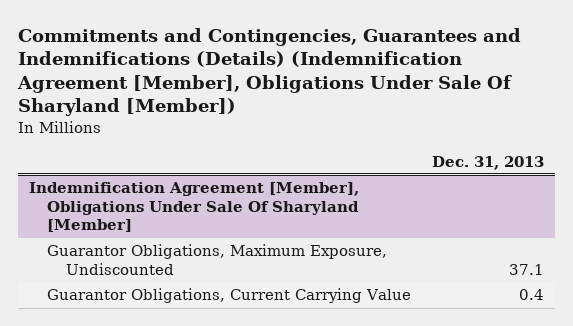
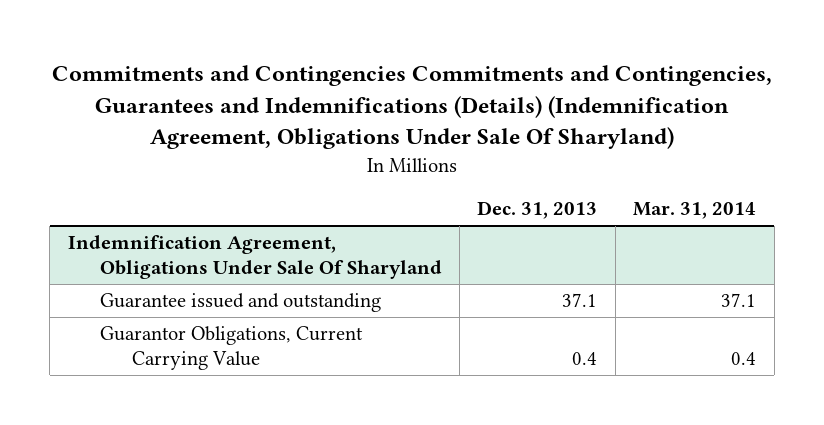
[17,27,522,117] Commitments and Contingencies, Guarantees and Indemnifications (Details) (Indemnification Agreement [Member], Obligations Under Sale Of Sharyland [Member]) -> [51,65,772,150] Commitments and Contingencies Commitments and Contingencies, Guarantees and Indemnifications (Details) (Indemnification Agreement, Obligations Under Sale Of Sharyland)
none -> [633,202,757,220] Mar. 31, 2014
[28,182,360,233] Indemnification Agreement [Member], Obligations Under Sale Of Sharyland [Member] -> [67,235,442,279] Indemnification Agreement, Obligations Under Sale Of Sharyland
[47,244,388,275] Guarantor Obligations, Maximum Exposure, Undiscounted -> [99,293,381,313] Guarantee issued and outstanding

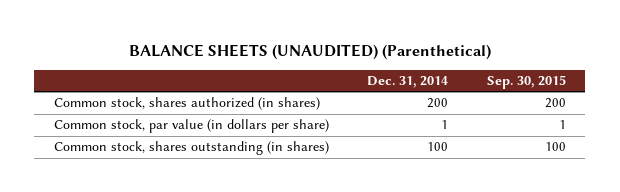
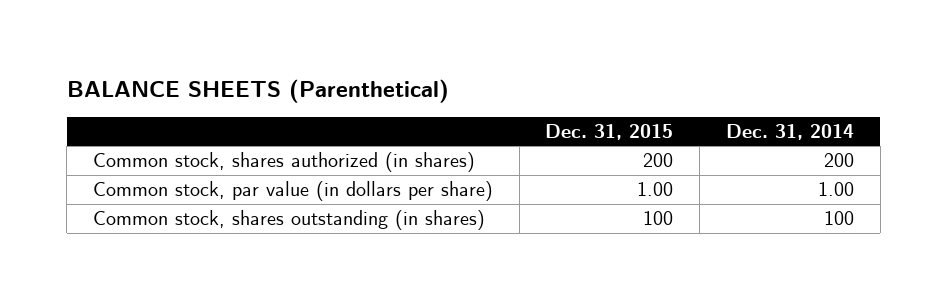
[128,43,491,60] BALANCE SHEETS (UNAUDITED) (Parenthetical) -> [66,79,449,104] BALANCE SHEETS (Parenthetical)
[487,74,567,89] Sep. 30, 2015 -> none
none -> [545,123,674,140] Dec. 31, 2015
[441,120,449,130] 1 -> [817,182,854,197] 1.00

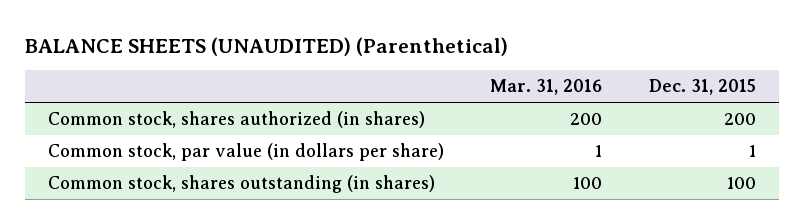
[66,79,449,104] BALANCE SHEETS (Parenthetical) -> [24,36,508,56] BALANCE SHEETS (UNAUDITED) (Parenthetical)
[725,123,854,140] Dec. 31, 2014 -> none
none -> [490,79,603,96] Mar. 31, 2016
[637,182,674,197] 1.00 -> [747,145,756,158] 1

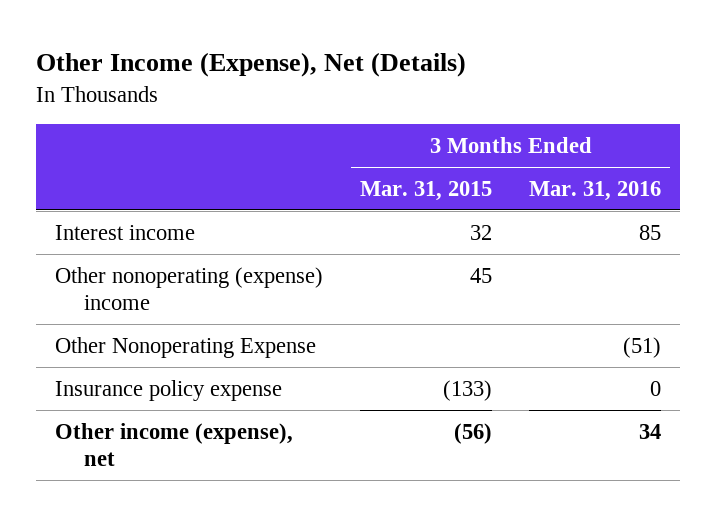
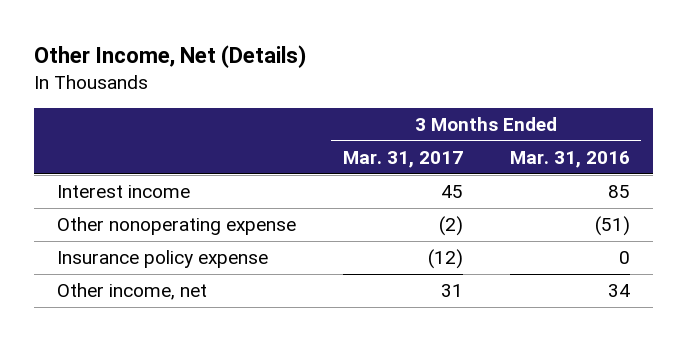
[36,52,467,78] Other Income (Expense), Net (Details) -> [33,45,306,69] Other Income, Net (Details)
[359,180,492,201] Mar. 31, 2015 -> none
none -> [342,150,463,168] Mar. 31, 2017
[54,266,323,311] Other nonoperating (expense) income -> none
[54,336,316,358] Other Nonoperating Expense -> [57,217,297,236] Other nonoperating expense
[54,422,293,467] Other income (expense), net -> [57,283,208,301] Other income, net

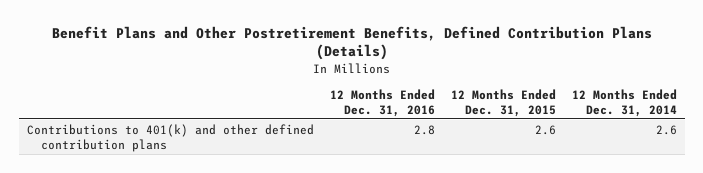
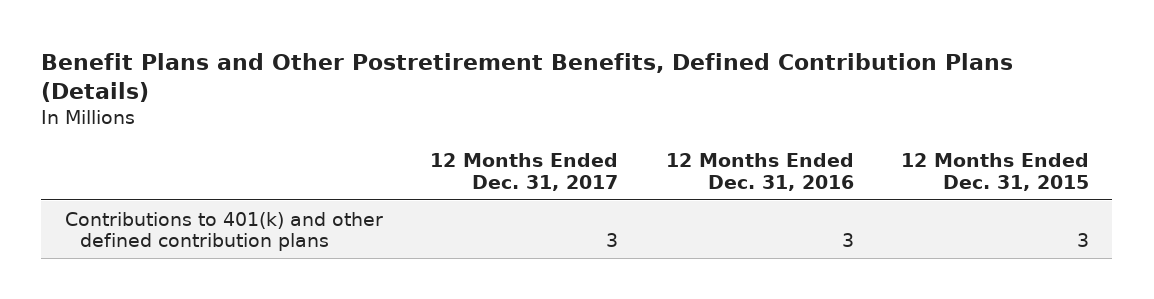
[571,88,677,117] 12 Months Ended Dec. 31, 2014 -> none
none -> [430,153,619,191] 12 Months Ended Dec. 31, 2017
[413,124,435,135] 2.8 -> [841,233,854,248] 3
[534,124,556,135] 2.6 -> [1076,233,1089,248] 3

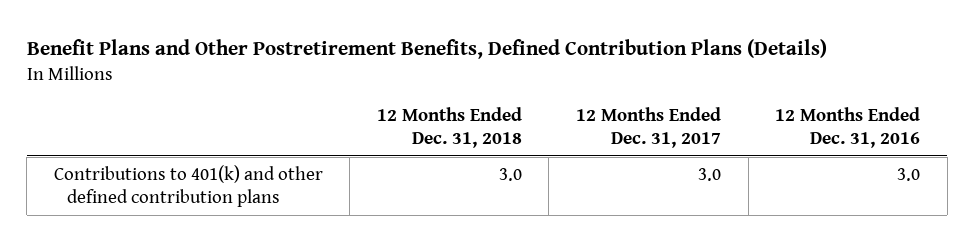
[900,153,1089,191] 12 Months Ended Dec. 31, 2015 -> none
none -> [376,107,522,148] 12 Months Ended Dec. 31, 2018
[606,233,619,248] 3 -> [698,168,722,182] 3.0
[841,233,854,248] 3 -> [897,168,921,182] 3.0

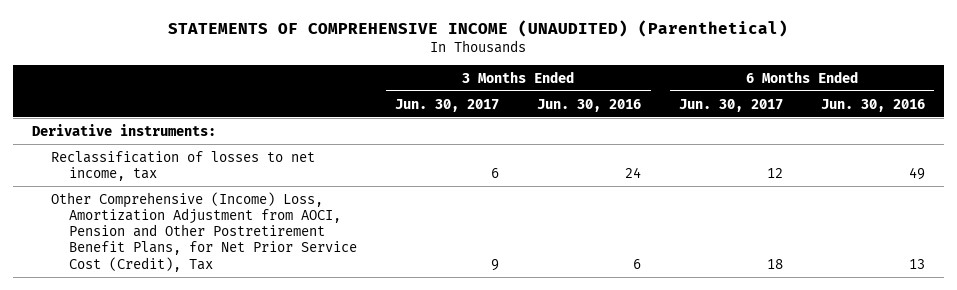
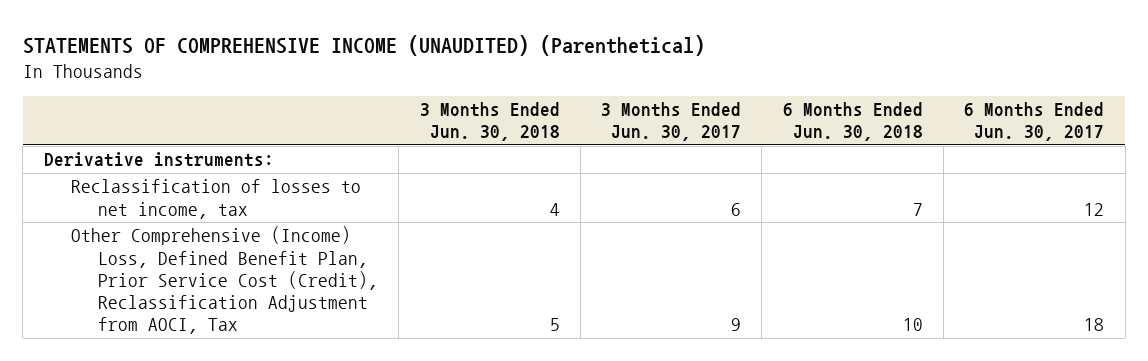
[537,98,642,112] Jun. 30, 2016 -> none
[820,98,925,112] Jun. 30, 2016 -> none
none -> [419,101,560,142] 3 Months Ended Jun. 30, 2018
none -> [782,101,923,142] 6 Months Ended Jun. 30, 2018
[50,191,358,272] Other Comprehensive (Income) Loss, Amortization Adjustment from AOCI, Pension and Other Postretirement Benefit Plans, for Net Prior Service Cost (Credit), Tax -> [70,226,379,335] Other Comprehensive (Income) Loss, Defined Benefit Plan, Prior Service Cost (Credit), Reclassification Adjustment from AOCI, Tax

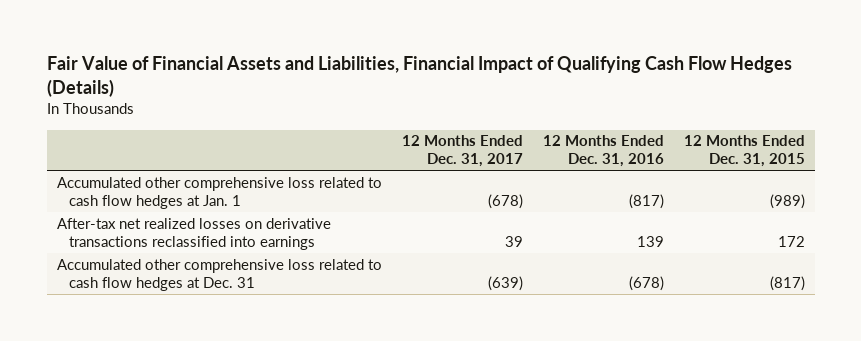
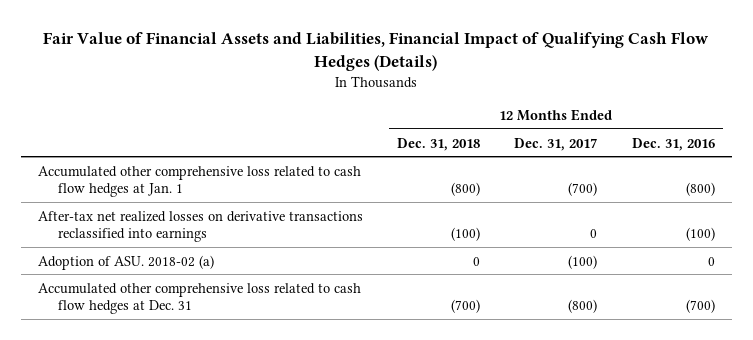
[683,135,805,168] 12 Months Ended Dec. 31, 2015 -> none
none -> [397,137,481,151] Dec. 31, 2018
[487,193,523,209] (678) -> [568,181,598,196] (700)
[628,193,664,209] (817) -> [685,181,715,196] (800)
[504,235,523,247] 39 -> [590,228,598,238] 0
[636,235,664,247] 139 -> [685,226,715,241] (100)
none -> [38,254,215,270] Adoption of ASU. 2018-02 (a)
[487,275,523,291] (639) -> [568,298,598,313] (800)
[628,275,664,291] (678) -> [685,298,715,313] (700)

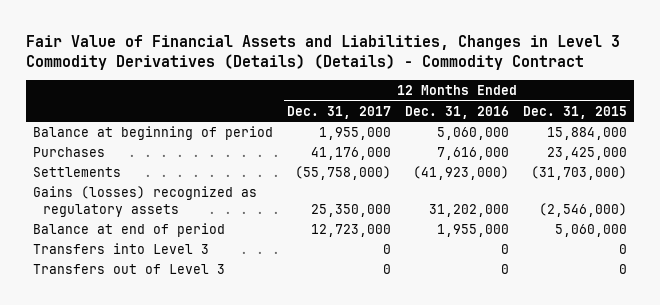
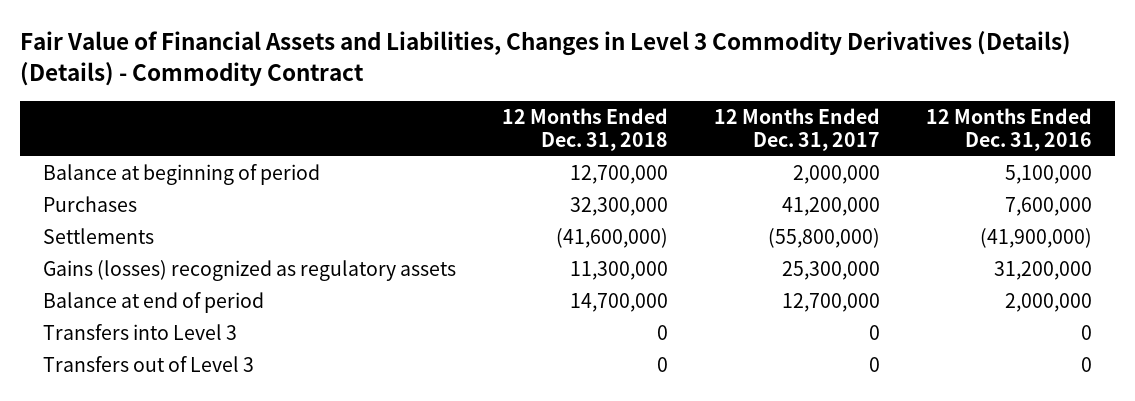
[522,105,627,119] Dec. 31, 2015 -> none
none -> [501,107,668,151] 12 Months Ended Dec. 31, 2018
[319,127,392,141] 1,955,000 -> [792,165,880,185] 2,000,000
[436,127,509,141] 5,060,000 -> [1005,165,1093,185] 5,100,000
[311,147,392,161] 41,176,000 -> [781,197,880,217] 41,200,000
[436,147,509,161] 7,616,000 -> [1005,197,1093,217] 7,600,000
[295,166,392,181] (55,758,000) -> [767,228,880,249] (55,800,000)
[412,166,509,181] (41,923,000) -> [980,228,1093,249] (41,900,000)
[311,203,392,217] 25,350,000 -> [781,261,880,281] 25,300,000
[428,203,509,217] 31,202,000 -> [994,261,1093,281] 31,200,000
[311,224,392,238] 12,723,000 -> [781,293,880,313] 12,700,000
[436,224,509,238] 1,955,000 -> [1005,293,1093,313] 2,000,000

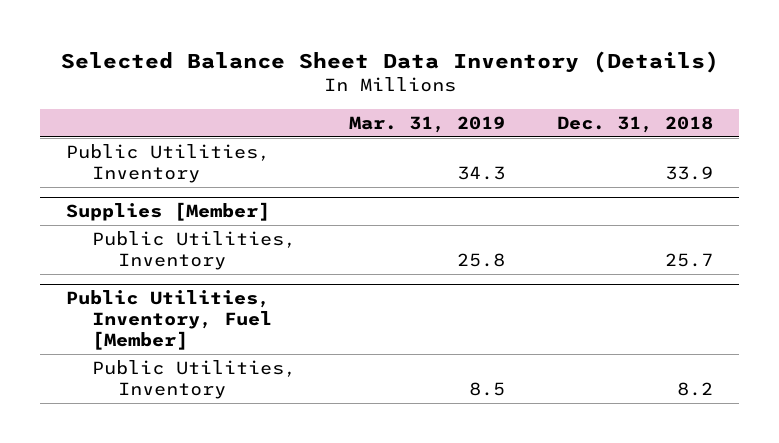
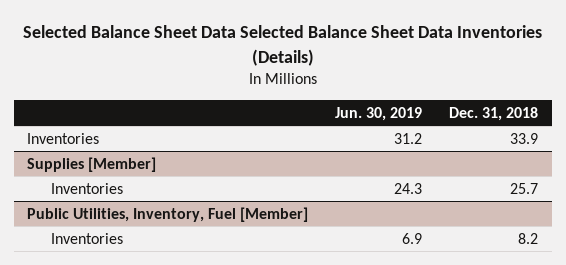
[60,50,719,73] Selected Balance Sheet Data Inventory (Details) -> [22,25,542,66] Selected Balance Sheet Data Selected Balance Sheet Data Inventories (Details)
[348,115,505,133] Mar. 31, 2019 -> none
none -> [335,106,423,121] Jun. 30, 2019
[66,144,271,183] Public Utilities, Inventory -> [27,132,100,144] Inventories
[92,231,297,270] Public Utilities, Inventory -> [50,182,123,194] Inventories
[92,360,297,399] Public Utilities, Inventory -> [50,232,123,244] Inventories

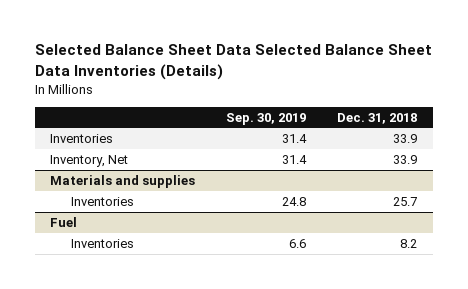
[335,106,423,121] Jun. 30, 2019 -> none
none -> [226,112,307,125] Sep. 30, 2019
none -> [50,155,129,168] Inventory, Net
[27,156,157,172] Supplies [Member] -> [50,175,196,189] Materials and supplies
[27,206,309,222] Public Utilities, Inventory, Fuel [Member] -> [50,217,78,228] Fuel

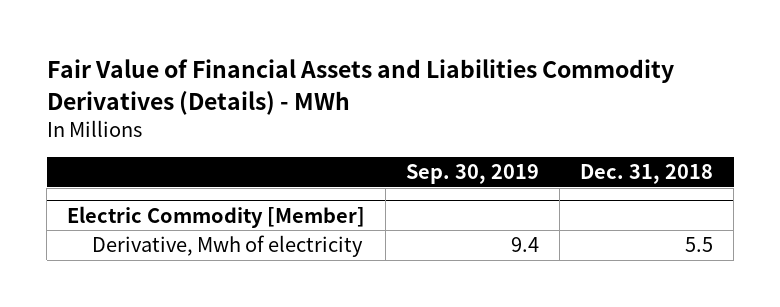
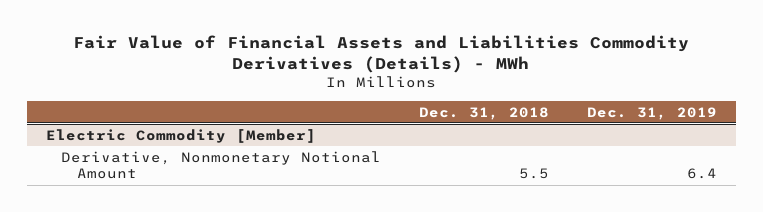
[406,164,540,185] Sep. 30, 2019 -> none
none -> [587,106,718,120] Dec. 31, 2019
[91,235,363,258] Derivative, Mwh of electricity -> [61,150,382,180] Derivative, Nonmonetary Notional Amount

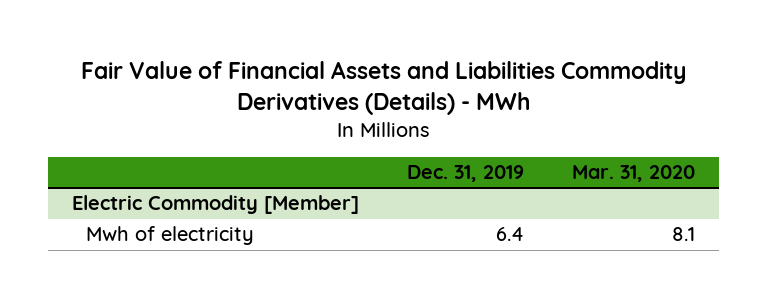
[419,106,550,120] Dec. 31, 2018 -> none
none -> [572,165,696,183] Mar. 31, 2020
[61,150,382,180] Derivative, Nonmonetary Notional Amount -> [86,226,255,246] Mwh of electricity

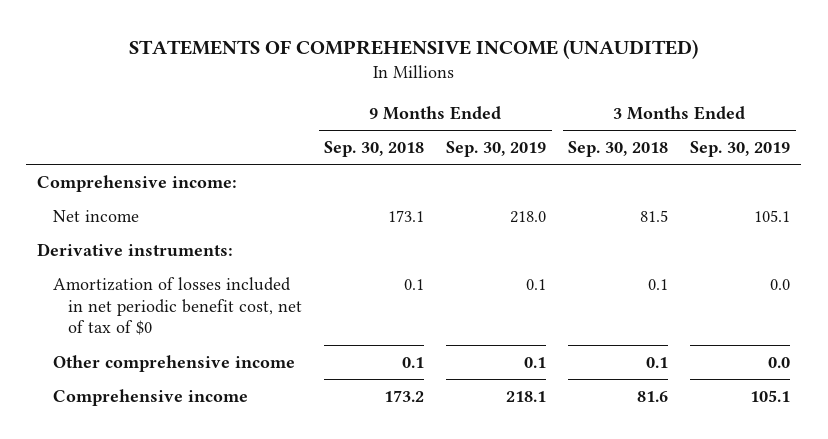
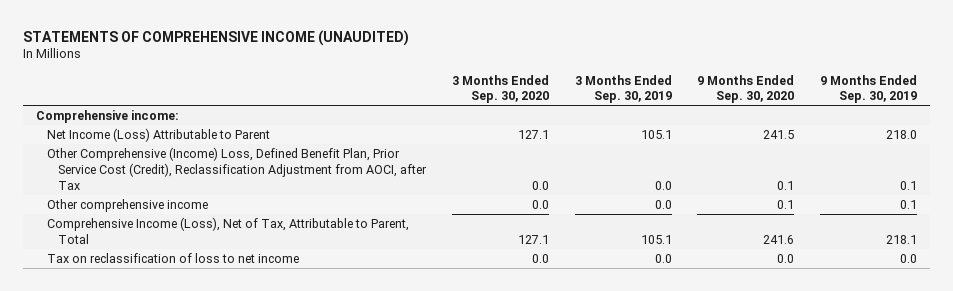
[324,140,425,157] Sep. 30, 2018 -> none
[568,140,669,157] Sep. 30, 2018 -> none
none -> [451,74,549,104] 3 Months Ended Sep. 30, 2020
none -> [697,74,795,104] 9 Months Ended Sep. 30, 2020
[37,242,234,256] Derivative instruments: -> none
[52,209,139,222] Net income -> [46,127,270,142] Net Income (Loss) Attributable to Parent
[52,276,303,336] Amortization of losses included in net periodic benefit cost, net of tax of $0 -> [46,146,427,190] Other Comprehensive (Income) Loss, Defined Benefit Plan, Prior Service Cost (Credit), Reclassification Adjustment from AOCI, after Tax
[52,388,248,406] Comprehensive income -> [46,216,409,244] Comprehensive Income (Loss), Net of Tax, Attributable to Parent, Total
none -> [46,252,299,263] Tax on reclassification of loss to net income

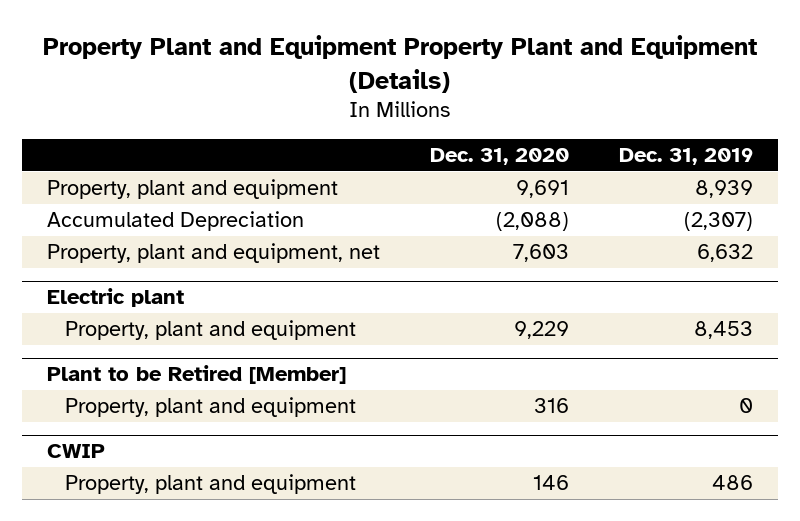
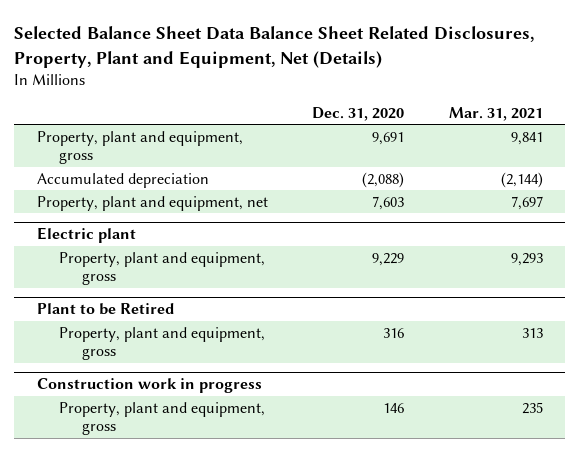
[43,35,758,93] Property Plant and Equipment Property Plant and Equipment (Details) -> [14,25,535,68] Selected Balance Sheet Data Balance Sheet Related Disclosures, Property, Plant and Equipment, Net (Details)
[619,148,754,166] Dec. 31, 2019 -> none
none -> [448,106,543,121] Mar. 31, 2021
[47,179,339,200] Property, plant and equipment -> [36,130,243,165] Property, plant and equipment, gross
[47,211,305,232] Accumulated Depreciation -> [36,172,209,188] Accumulated depreciation
[64,320,356,341] Property, plant and equipment -> [59,251,266,286] Property, plant and equipment, gross
[47,365,347,385] Plant to be Retired [Member] -> [36,303,174,316] Plant to be Retired
[64,397,356,418] Property, plant and equipment -> [59,326,266,361] Property, plant and equipment, gross
[47,444,106,459] CWIP -> [36,378,262,394] Construction work in progress
[64,474,356,495] Property, plant and equipment -> [59,401,266,436] Property, plant and equipment, gross

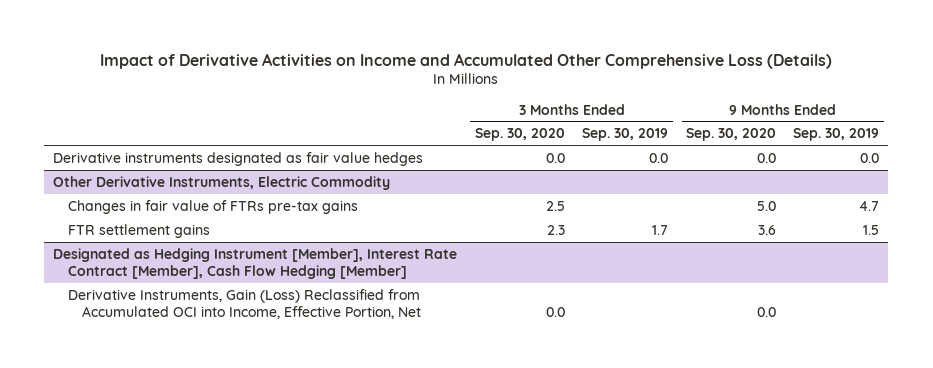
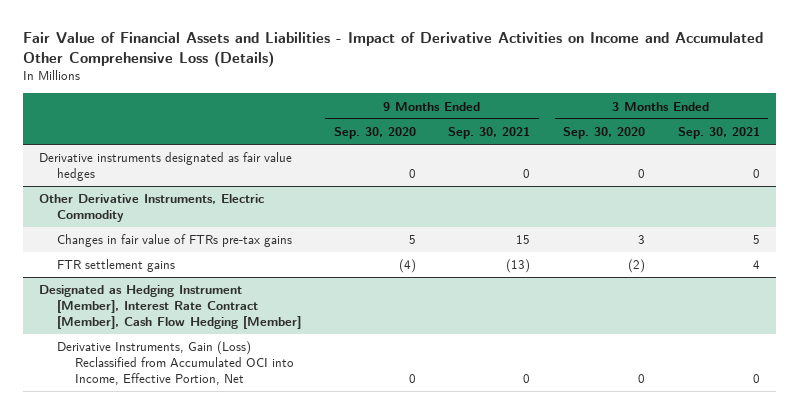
[100,52,833,69] Impact of Derivative Activities on Income and Accumulated Other Comprehensive Loss (Details) -> [22,31,763,67] Fair Value of Financial Assets and Liabilities - Impact of Derivative Activities on Income and Accumulated Other Comprehensive Loss (Details)
[582,128,669,142] Sep. 30, 2019 -> none
[793,128,880,142] Sep. 30, 2019 -> none
none -> [448,127,531,140] Sep. 30, 2021
none -> [677,127,760,140] Sep. 30, 2021
[545,152,565,163] 0.0 -> [638,169,646,179] 0
[756,152,776,163] 0.0 -> [408,169,416,179] 0
[545,200,565,211] 2.5 -> [638,235,646,245] 3
[756,200,776,211] 5.0 -> [408,235,416,245] 5
[546,224,565,235] 2.3 -> [628,259,646,274] (2)
[757,224,776,235] 3.6 -> [398,259,416,274] (4)
[545,306,565,317] 0.0 -> [638,374,646,384] 0
[756,306,776,317] 0.0 -> [408,374,416,384] 0

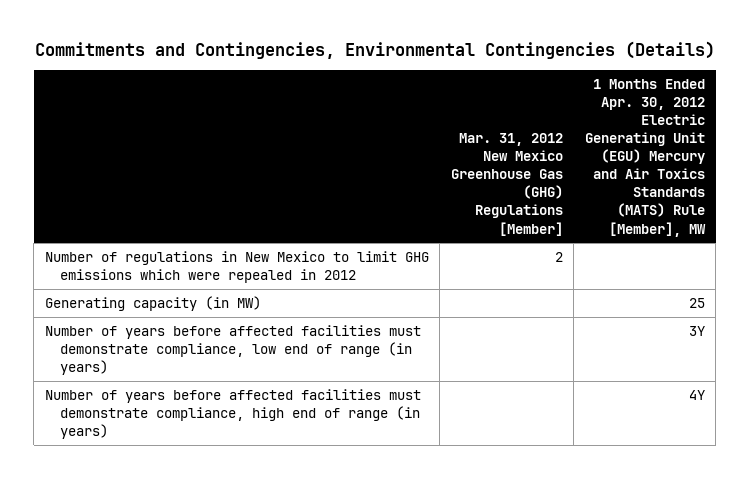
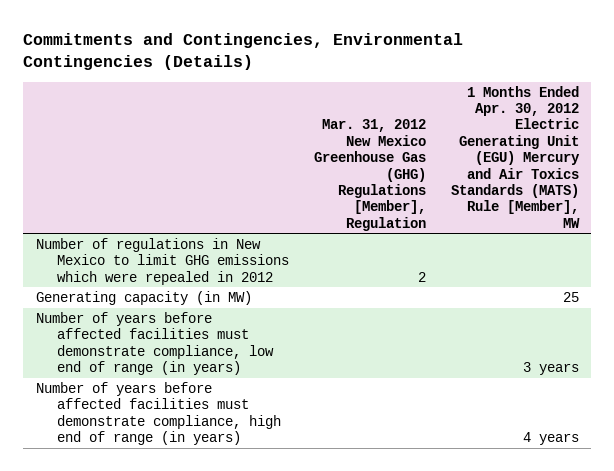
[450,133,563,236] Mar. 31, 2012 New Mexico Greenhouse Gas (GHG) Regulations [Member] -> none
none -> [313,119,426,231] Mar. 31, 2012 New Mexico Greenhouse Gas (GHG) Regulations [Member], Regulation
[688,326,705,337] 3Y -> [522,362,579,376] 3 years
[688,390,705,401] 4Y -> [522,432,579,446] 4 years

